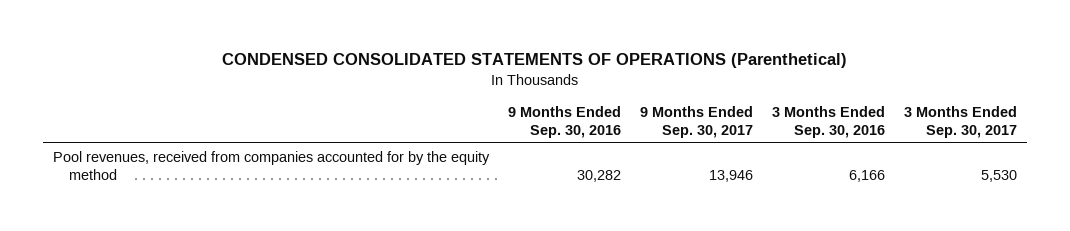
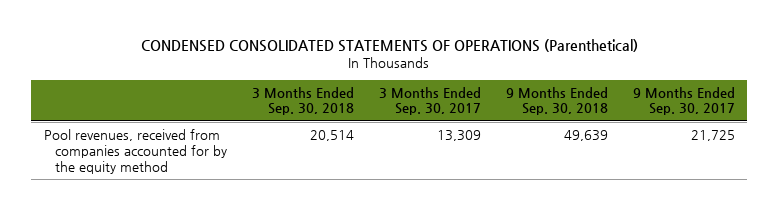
[507,106,621,138] 9 Months Ended Sep. 30, 2016 -> none
[772,106,886,138] 3 Months Ended Sep. 30, 2016 -> none
none -> [251,86,354,116] 3 Months Ended Sep. 30, 2018
none -> [505,86,608,116] 9 Months Ended Sep. 30, 2018
[708,169,753,182] 13,946 -> [690,130,735,142] 21,725
[981,169,1018,182] 5,530 -> [436,130,481,142] 13,309

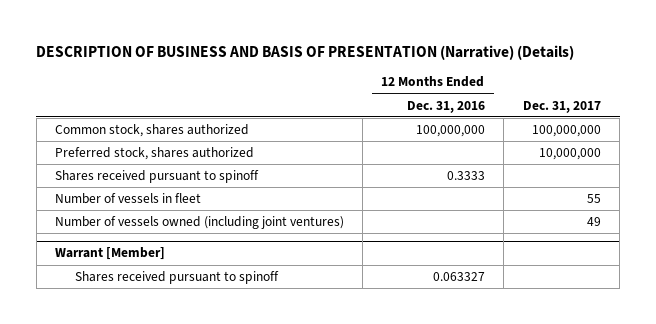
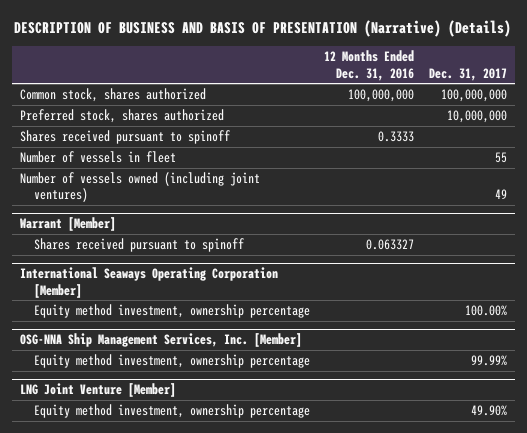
none -> [19,267,278,298] International Seaways Operating Corporation [Member]
none -> [33,303,310,318] Equity method investment, ownership percentage
none -> [19,333,302,348] OSG-NNA Ship Management Services, Inc. [Member]
none -> [33,353,310,368] Equity method investment, ownership percentage
none -> [19,383,176,398] LNG Joint Venture [Member]
none -> [33,403,310,418] Equity method investment, ownership percentage

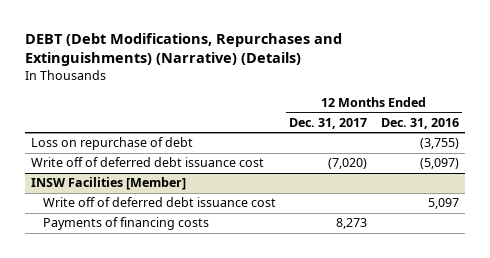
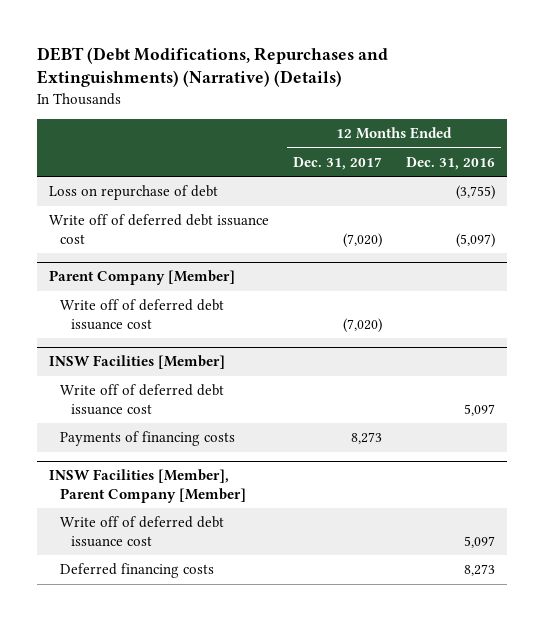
none -> [48,270,235,286] Parent Company [Member]
none -> [59,299,224,330] Write off of deferred debt issuance cost
none -> [48,469,246,503] INSW Facilities [Member], Parent Company [Member]
none -> [59,516,224,547] Write off of deferred debt issuance cost
none -> [59,563,214,579] Deferred financing costs

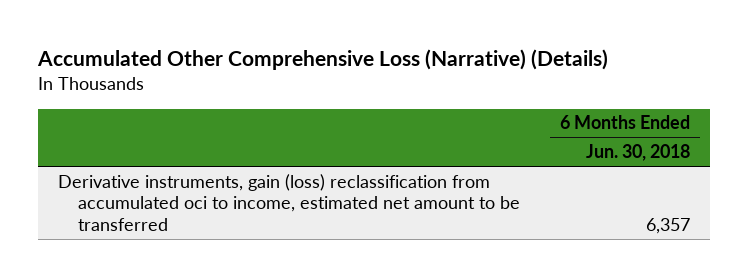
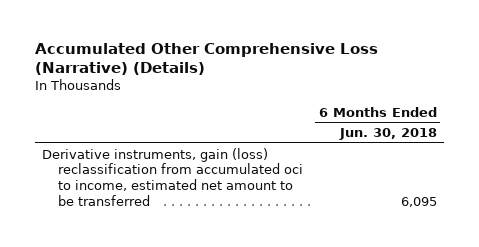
[645,218,690,235] 6,357 -> [400,197,437,208] 6,095

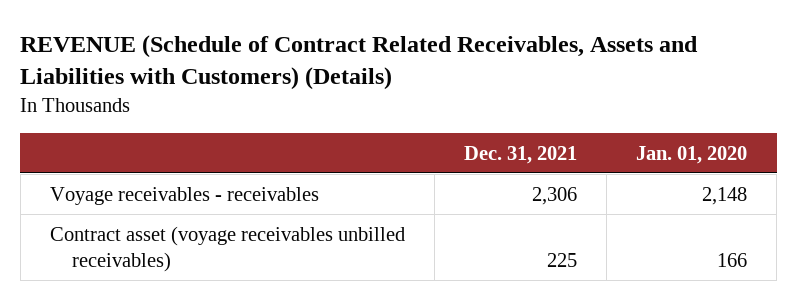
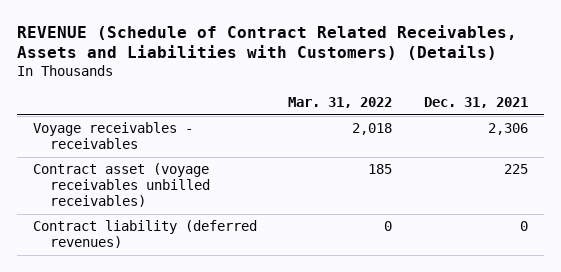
[636,145,748,164] Jan. 01, 2020 -> none
none -> [288,96,393,108] Mar. 31, 2022
none -> [32,220,257,249] Contract liability (deferred revenues)

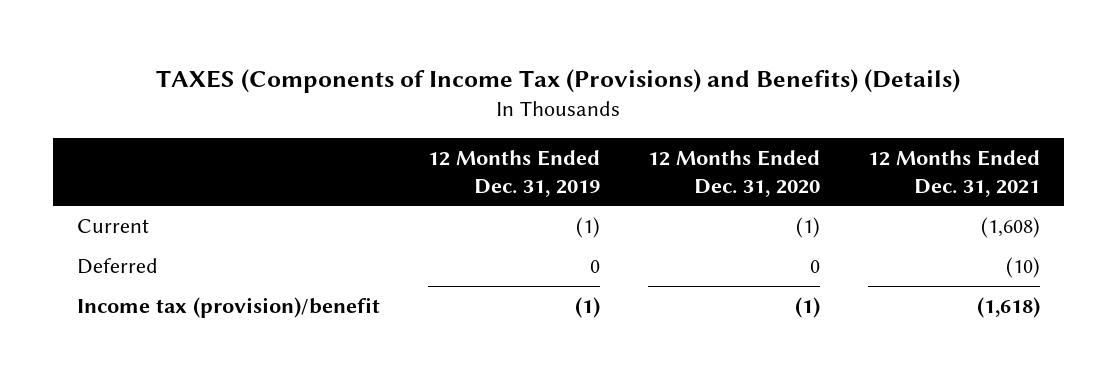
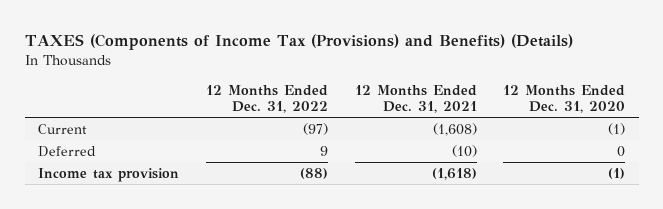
[427,149,600,197] 12 Months Ended Dec. 31, 2019 -> none
none -> [205,84,328,114] 12 Months Ended Dec. 31, 2022
[76,296,380,318] Income tax (provision)/benefit -> [38,167,180,182] Income tax provision

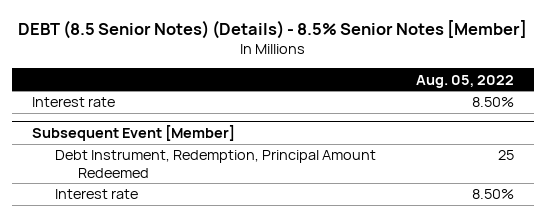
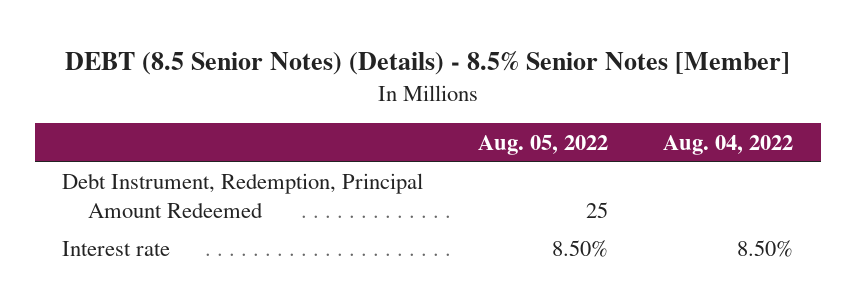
none -> [663,134,794,155] Aug. 04, 2022
[32,97,116,108] Interest rate -> none
[32,124,236,141] Subsequent Event [Member] -> none

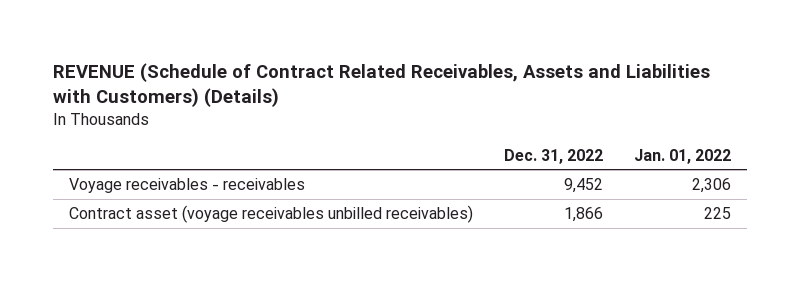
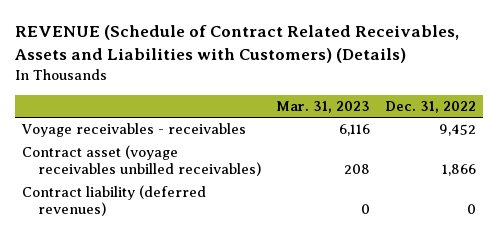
[634,148,732,164] Jan. 01, 2022 -> none
none -> [275,101,370,114] Mar. 31, 2023
none -> [21,185,206,217] Contract liability (deferred revenues)

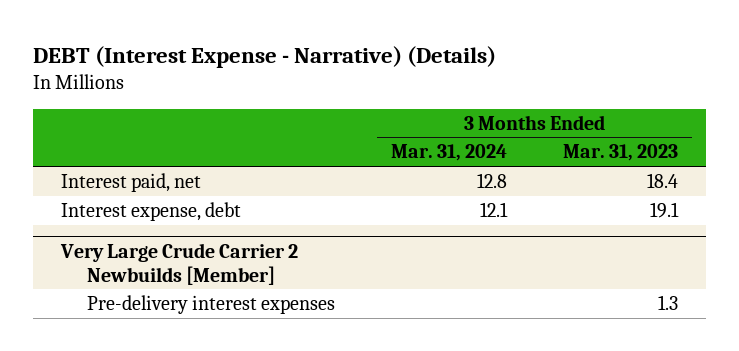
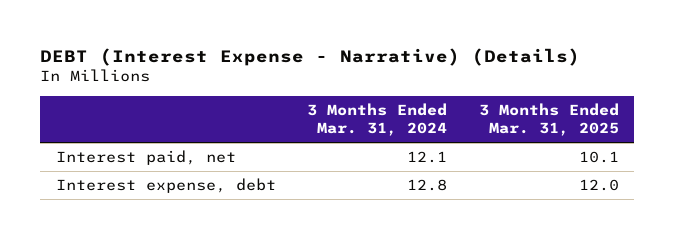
[563,144,679,162] Mar. 31, 2023 -> none
none -> [478,102,619,136] 3 Months Ended Mar. 31, 2025
[60,242,299,285] Very Large Crude Carrier 2 Newbuilds [Member] -> none
[86,294,335,314] Pre-delivery interest expenses -> none
[476,172,507,188] 12.8 -> [407,151,448,164] 12.1
[479,201,508,217] 12.1 -> [407,179,448,192] 12.8

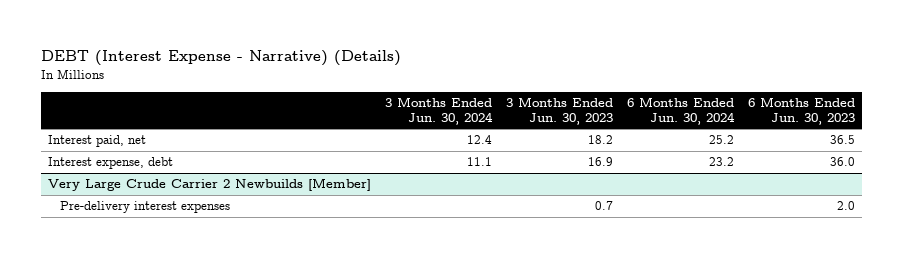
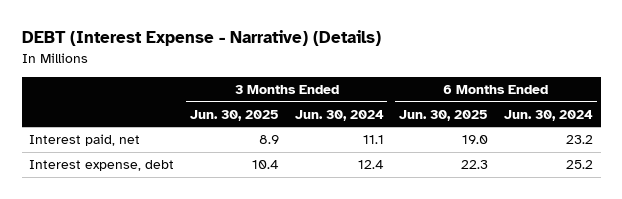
[506,96,614,125] 3 Months Ended Jun. 30, 2023 -> none
[748,96,856,125] 6 Months Ended Jun. 30, 2023 -> none
none -> [189,109,279,121] Jun. 30, 2025
none -> [399,109,489,121] Jun. 30, 2025
[48,178,372,192] Very Large Crude Carrier 2 Newbuilds [Member] -> none
[60,201,231,214] Pre-delivery interest expenses -> none
[467,135,493,145] 12.4 -> [362,135,384,145] 11.1
[709,135,735,145] 25.2 -> [565,135,593,145] 23.2
[467,157,493,167] 11.1 -> [357,160,384,170] 12.4
[709,157,735,167] 23.2 -> [565,160,593,170] 25.2

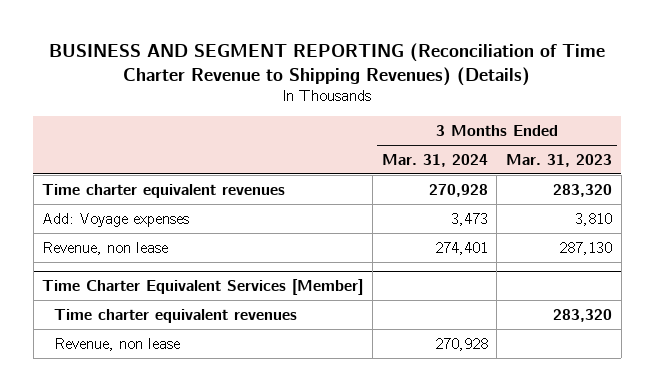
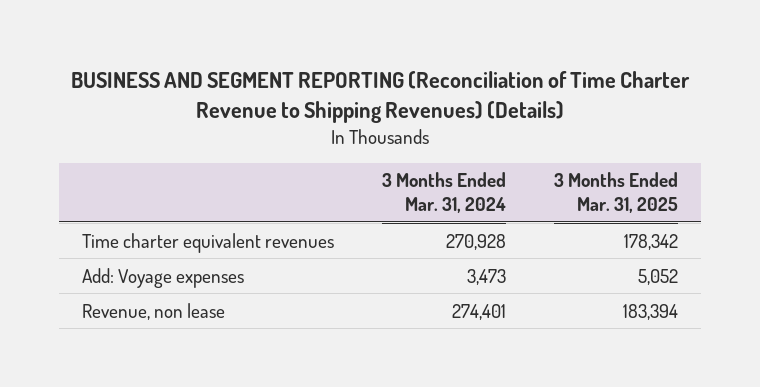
[506,153,613,167] Mar. 31, 2023 -> none
none -> [553,172,678,214] 3 Months Ended Mar. 31, 2025
[42,279,364,296] Time Charter Equivalent Services [Member] -> none
[54,308,298,323] Time charter equivalent revenues -> none
[54,337,181,351] Revenue, non lease -> none

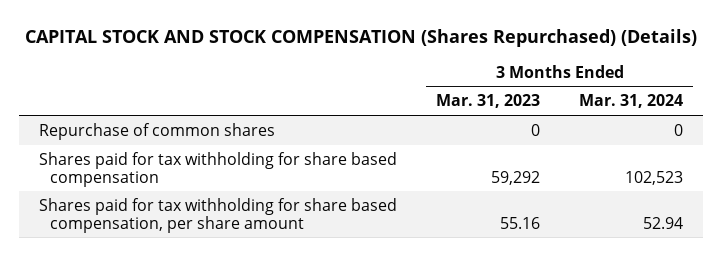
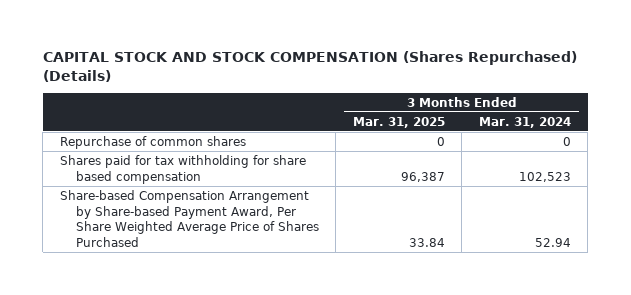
[435,94,540,109] Mar. 31, 2023 -> none
none -> [352,116,445,128] Mar. 31, 2025
[38,197,397,233] Shares paid for tax withholding for share based compensation, per share amount -> [59,189,319,248] Share-based Compensation Arrangement by Share-based Payment Award, Per Share Weighted Average Price of Shares Purchased

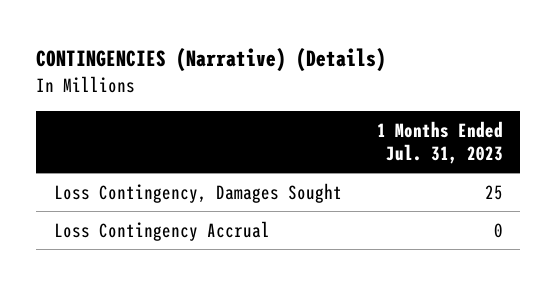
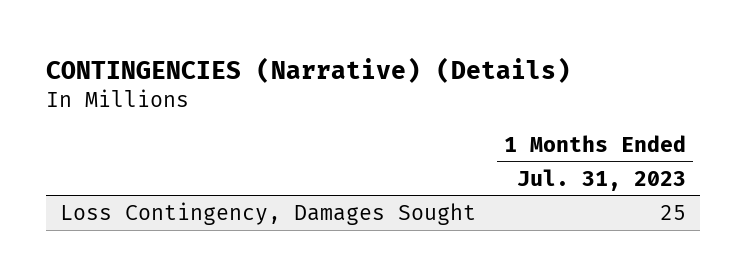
[53,220,270,241] Loss Contingency Accrual -> none

